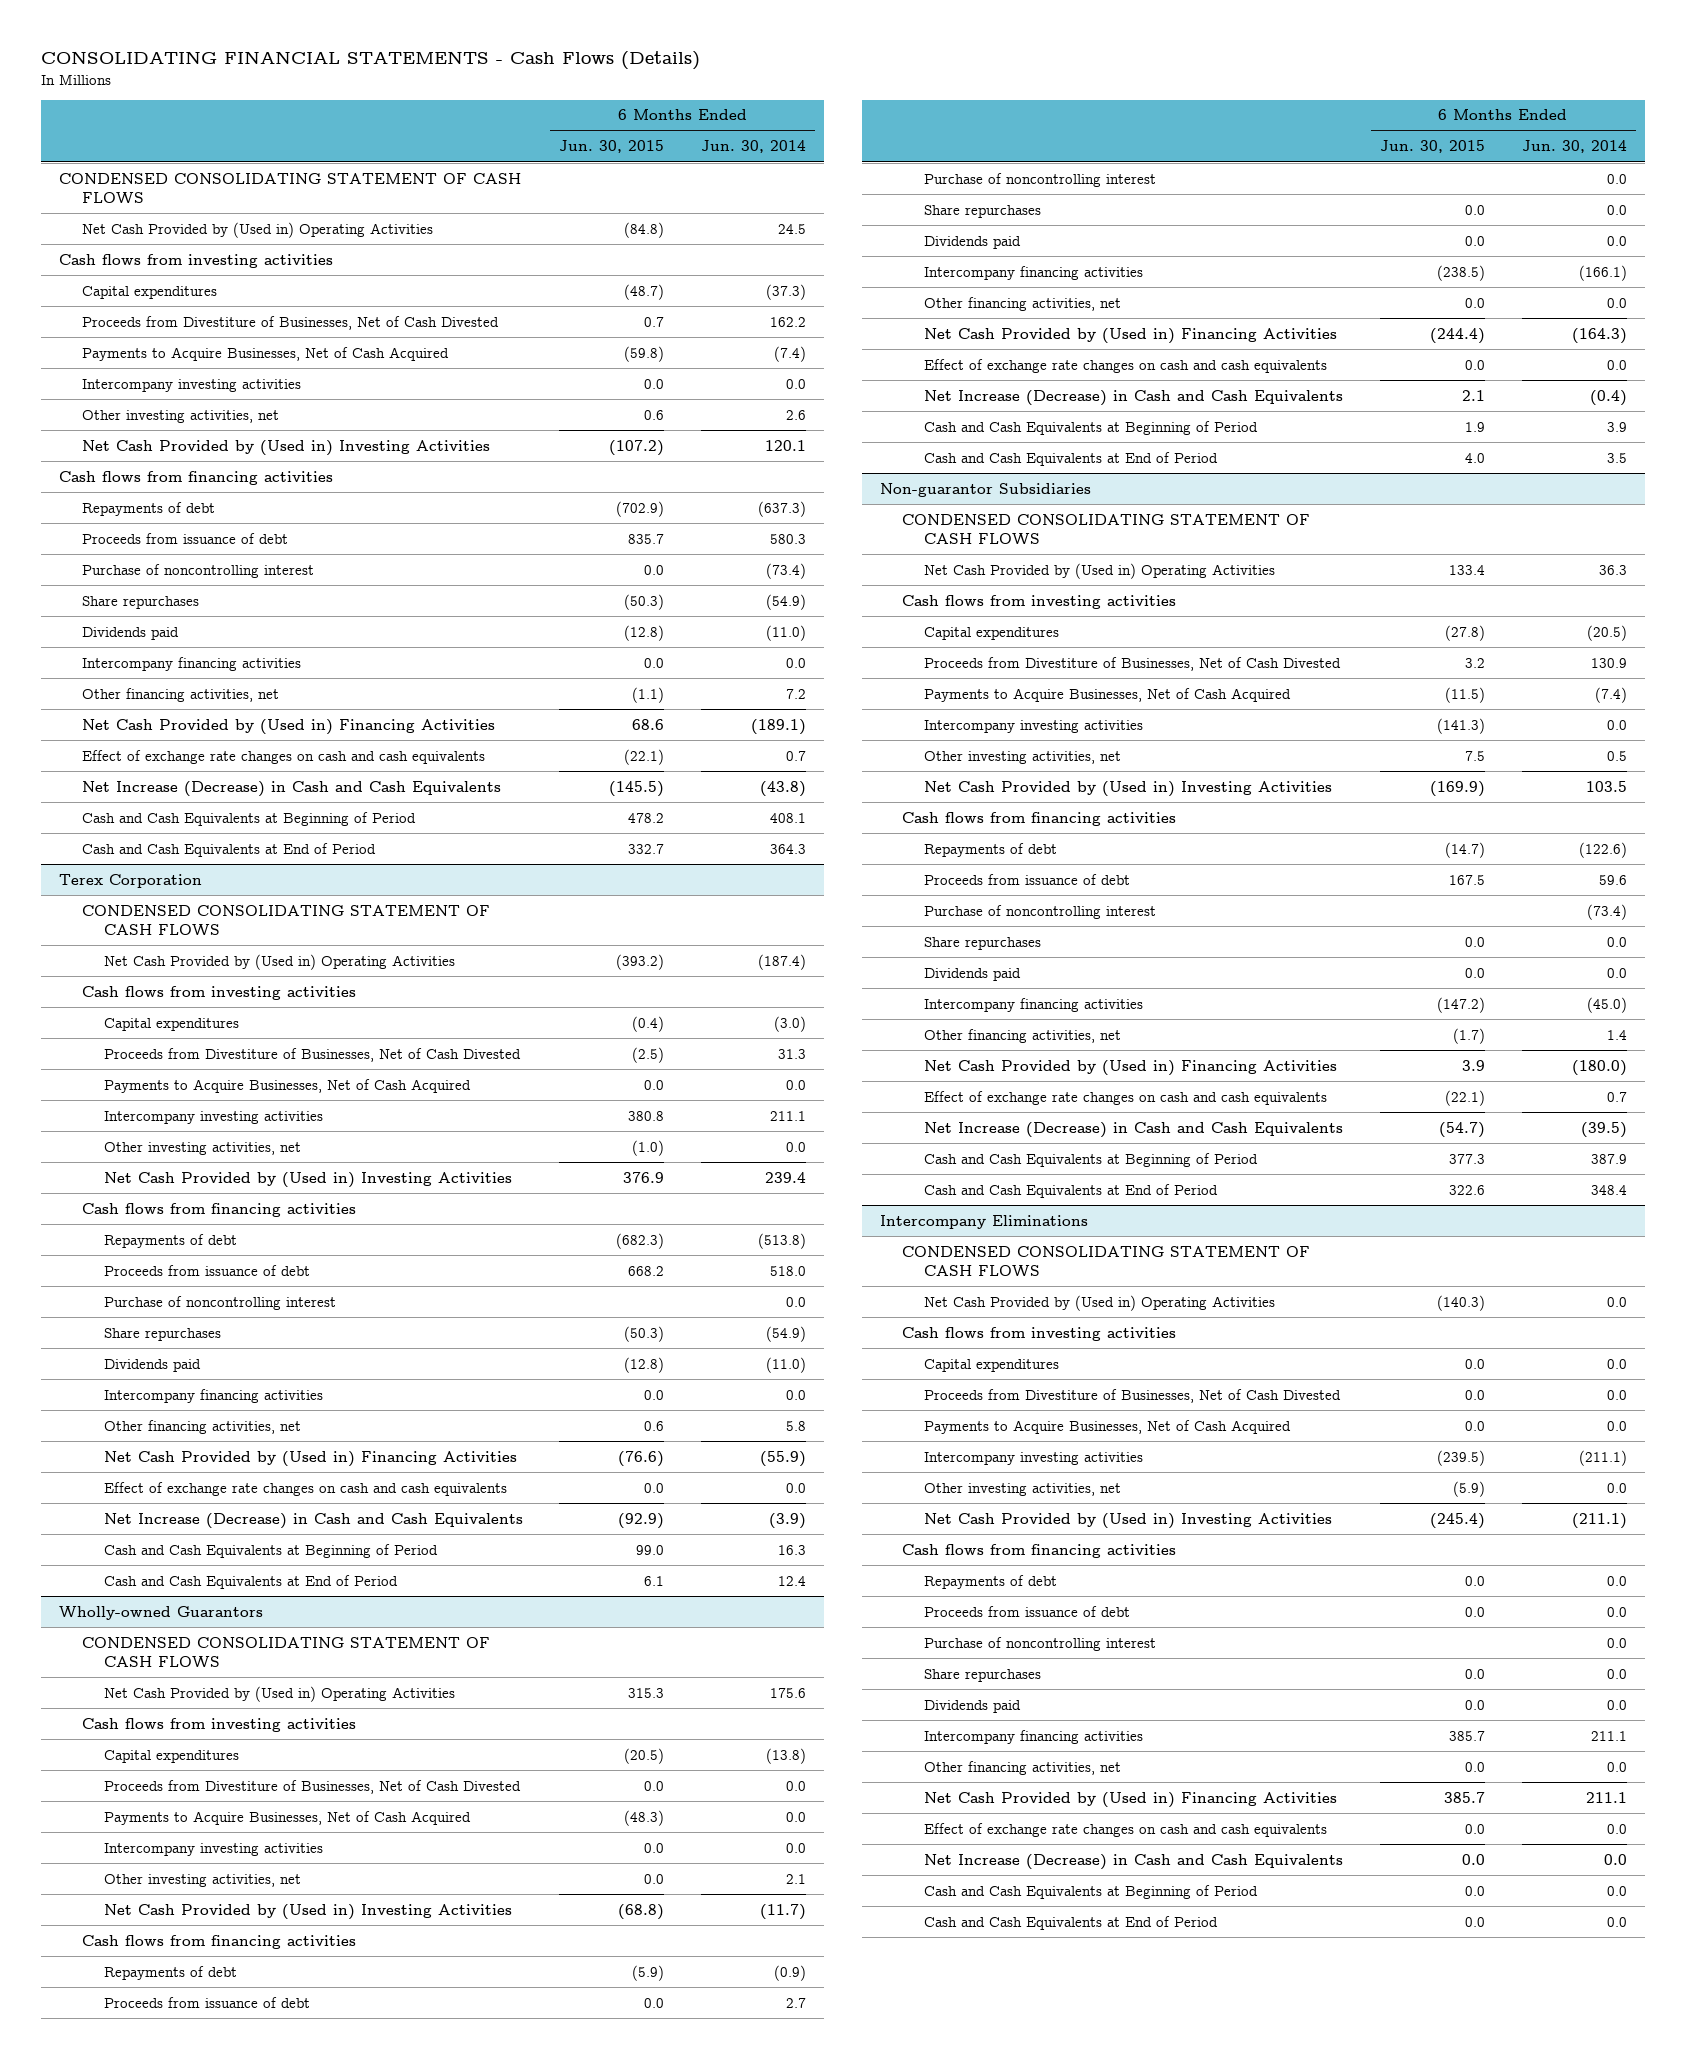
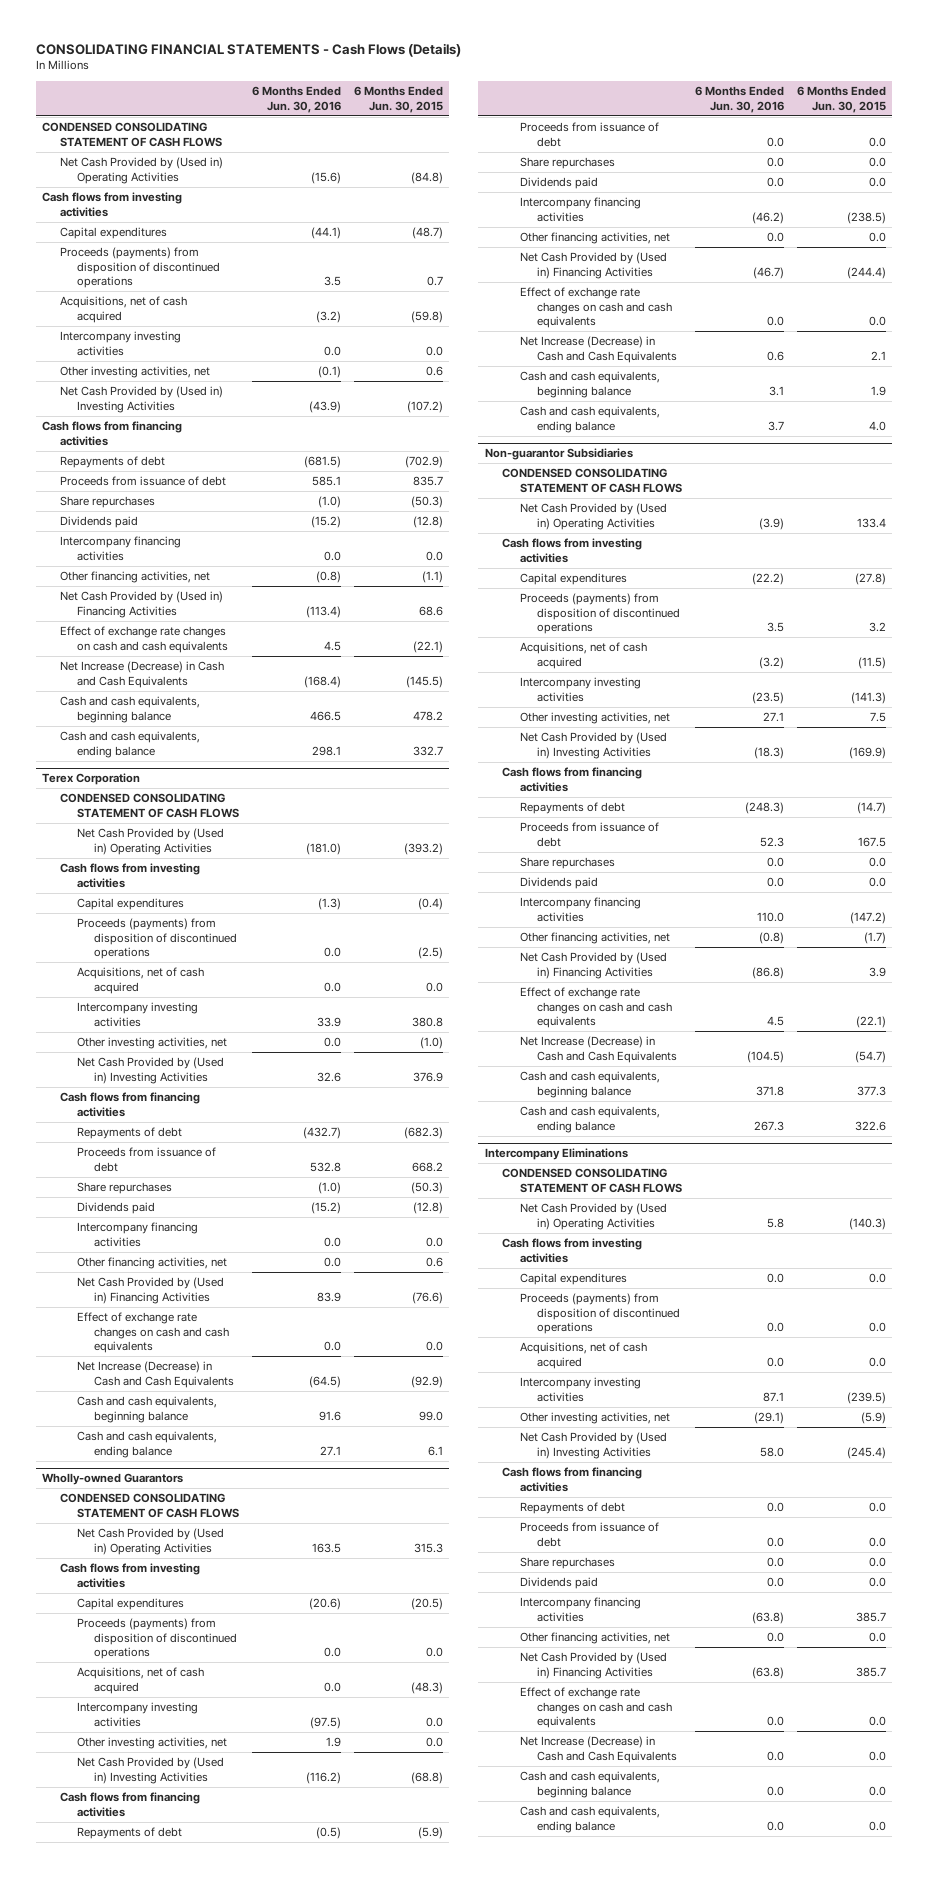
[700,140,806,154] Jun. 30, 2014 -> none
none -> [251,86,341,113] 6 Months Ended Jun. 30, 2016
[81,315,499,330] Proceeds from Divestiture of Businesses, Net of Cash Divested -> [59,247,221,289] Proceeds (payments) from disposition of discontinued operations
[81,346,449,361] Payments to Acquire Businesses, Net of Cash Acquired -> [59,296,187,323] Acquisitions, net of cash acquired
[81,563,314,578] Purchase of noncontrolling interest -> none
[81,811,416,826] Cash and Cash Equivalents at Beginning of Period -> [59,696,200,723] Cash and cash equivalents, beginning balance
[81,842,376,857] Cash and Cash Equivalents at End of Period -> [59,731,200,758] Cash and cash equivalents, ending balance
[103,1078,471,1093] Payments to Acquire Businesses, Net of Cash Acquired -> none
[103,1047,521,1062] Proceeds from Divestiture of Businesses, Net of Cash Divested -> [77,918,238,960] Proceeds (payments) from disposition of discontinued operations
none -> [77,967,205,994] Acquisitions, net of cash acquired
[103,1295,336,1310] Purchase of noncontrolling interest -> none
[103,1574,398,1589] Cash and Cash Equivalents at End of Period -> none
[103,1543,438,1558] Cash and Cash Equivalents at Beginning of Period -> [77,1396,218,1423] Cash and cash equivalents, beginning balance
none -> [77,1431,218,1458] Cash and cash equivalents, ending balance
[103,1779,521,1794] Proceeds from Divestiture of Businesses, Net of Cash Divested -> [77,1618,238,1660] Proceeds (payments) from disposition of discontinued operations
[103,1810,471,1825] Payments to Acquire Businesses, Net of Cash Acquired -> [77,1667,205,1694] Acquisitions, net of cash acquired
[924,172,1157,187] Purchase of noncontrolling interest -> none
[924,451,1219,466] Cash and Cash Equivalents at End of Period -> none
[924,420,1259,435] Cash and Cash Equivalents at Beginning of Period -> [519,371,660,398] Cash and cash equivalents, beginning balance
none -> [519,406,660,433] Cash and cash equivalents, ending balance
[924,656,1342,671] Proceeds from Divestiture of Businesses, Net of Cash Divested -> [519,593,681,635] Proceeds (payments) from disposition of discontinued operations
[924,687,1292,702] Payments to Acquire Businesses, Net of Cash Acquired -> [519,642,647,669] Acquisitions, net of cash acquired
[924,904,1157,919] Purchase of noncontrolling interest -> none
[924,1152,1259,1167] Cash and Cash Equivalents at Beginning of Period -> [519,1071,660,1098] Cash and cash equivalents, beginning balance
[924,1183,1219,1198] Cash and Cash Equivalents at End of Period -> [519,1106,660,1133] Cash and cash equivalents, ending balance
[924,1419,1292,1434] Payments to Acquire Businesses, Net of Cash Acquired -> none
[924,1388,1342,1403] Proceeds from Divestiture of Businesses, Net of Cash Divested -> [519,1293,681,1335] Proceeds (payments) from disposition of discontinued operations
none -> [519,1342,647,1369] Acquisitions, net of cash acquired
[924,1636,1157,1651] Purchase of noncontrolling interest -> none
[924,1915,1219,1930] Cash and Cash Equivalents at End of Period -> none
[924,1884,1259,1899] Cash and Cash Equivalents at Beginning of Period -> [519,1771,660,1798] Cash and cash equivalents, beginning balance
none -> [519,1806,660,1833] Cash and cash equivalents, ending balance

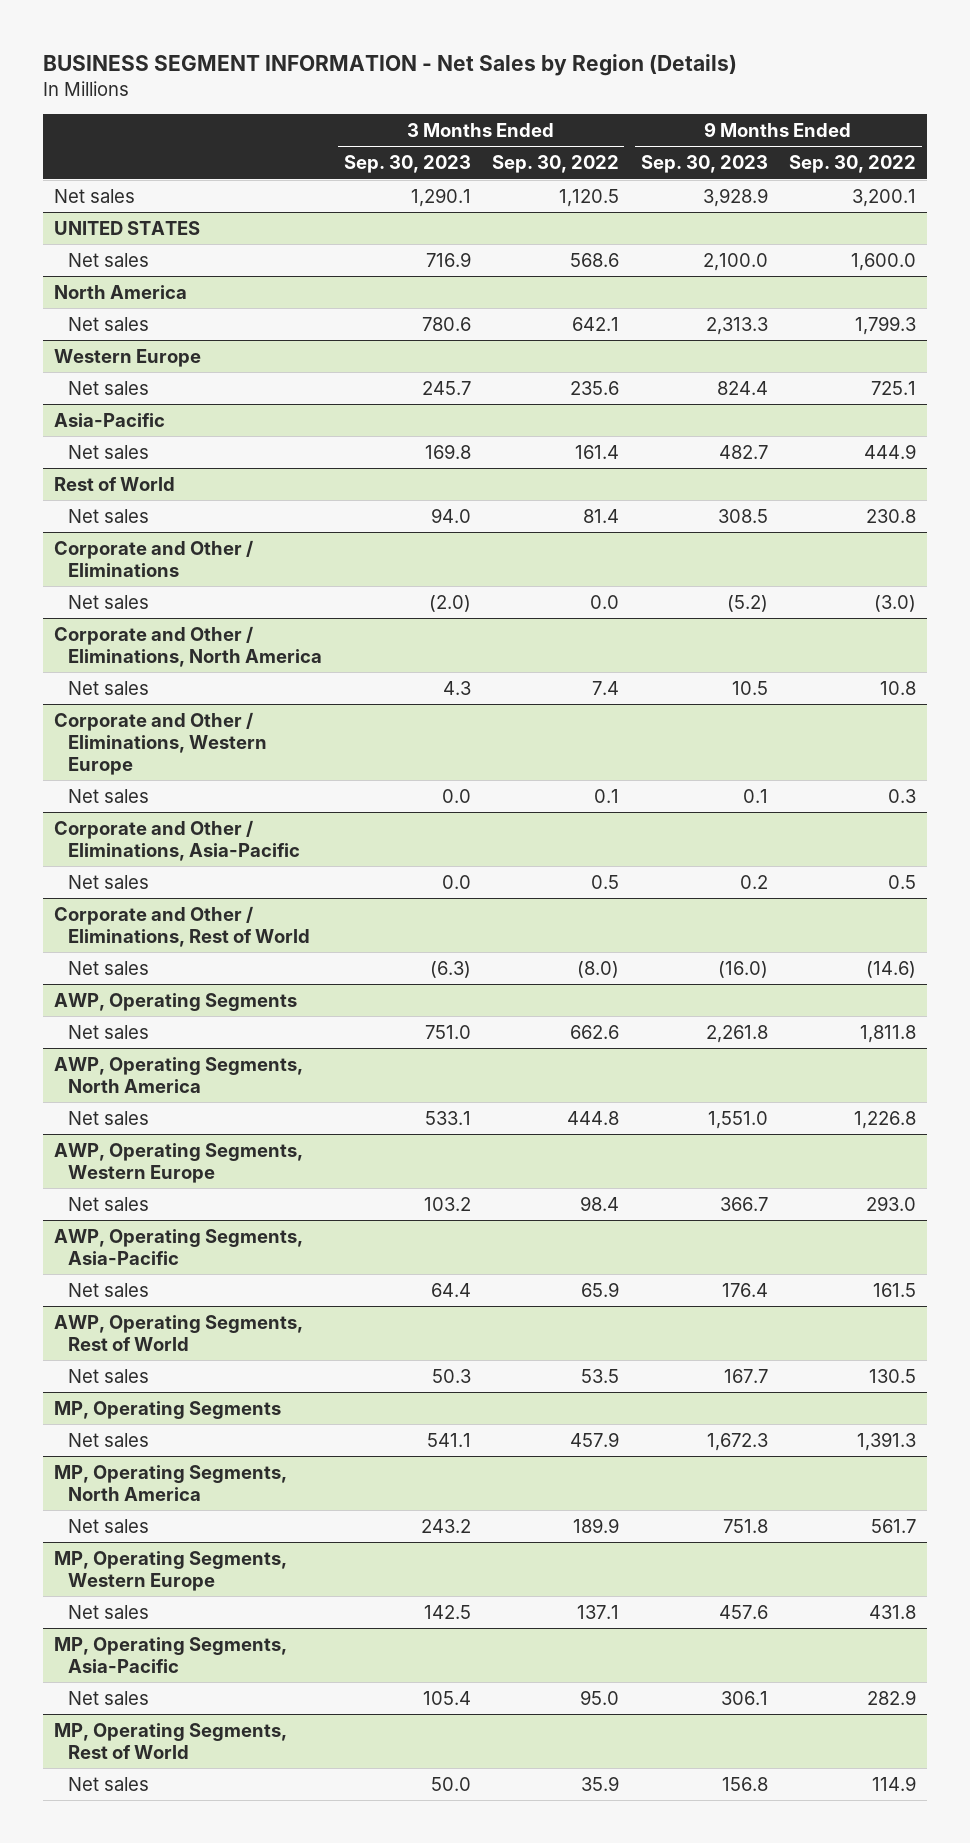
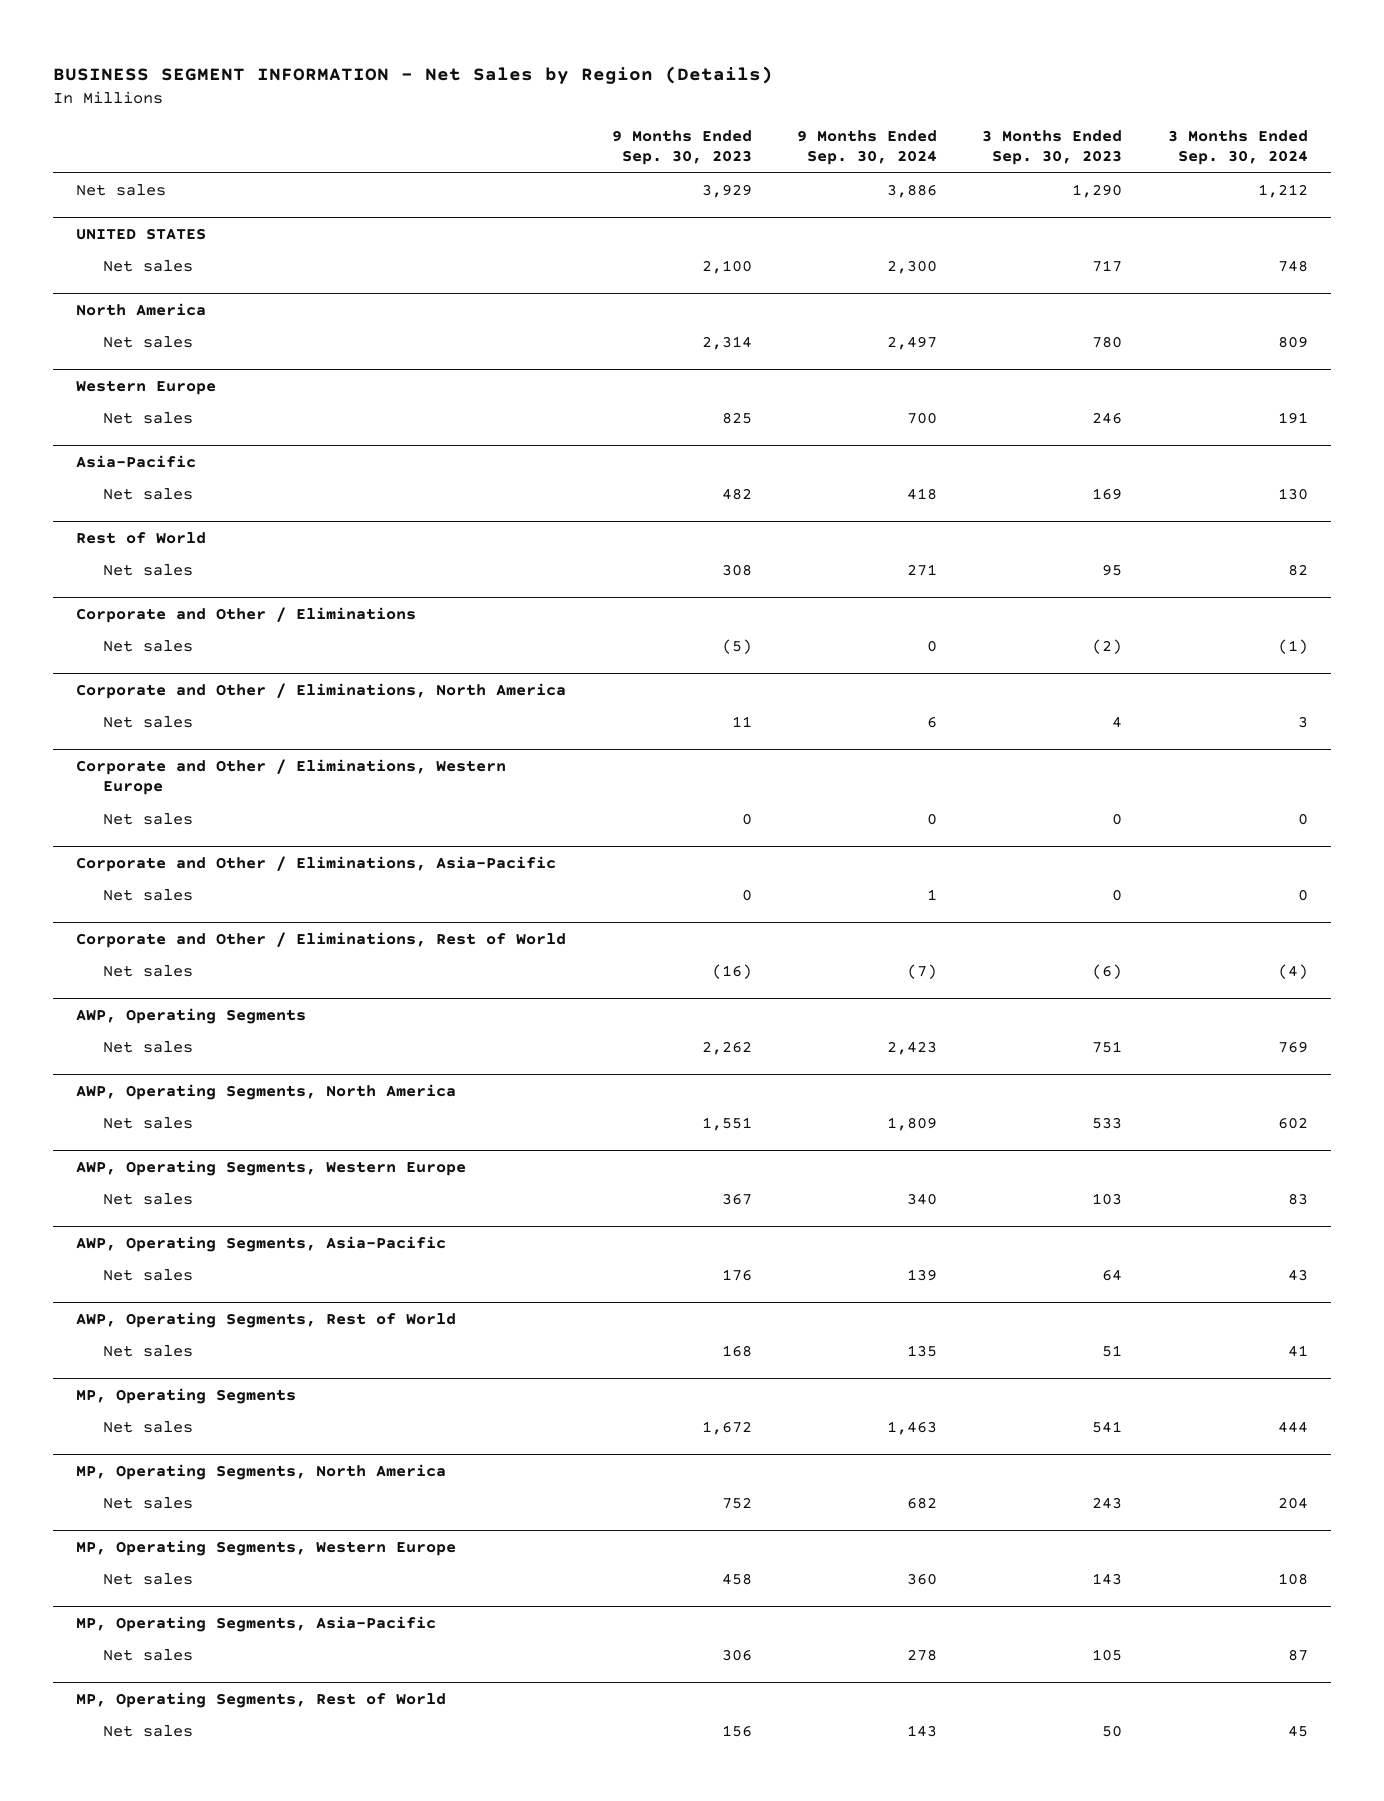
[492,155,620,174] Sep. 30, 2022 -> none
[789,155,917,174] Sep. 30, 2022 -> none
none -> [796,129,937,166] 9 Months Ended Sep. 30, 2024
none -> [1167,129,1308,166] 3 Months Ended Sep. 30, 2024
[410,187,471,207] 1,290.1 -> [1072,184,1123,199] 1,290
[702,187,768,207] 3,928.9 -> [701,184,752,199] 3,929
[425,251,471,267] 716.9 -> [1092,260,1123,273] 717
[702,252,768,271] 2,100.0 -> [701,260,752,275] 2,100
[421,316,471,331] 780.6 -> [1092,336,1123,349] 780
[705,316,768,335] 2,313.3 -> [701,336,752,351] 2,314
[421,380,471,395] 245.7 -> [1092,412,1123,425] 246
[716,380,768,395] 824.4 -> [721,412,752,425] 825
[424,443,471,459] 169.8 -> [1092,488,1123,501] 169
[718,444,768,459] 482.7 -> [721,488,752,501] 482
[430,507,471,523] 94.0 -> [1102,564,1123,577] 95
[717,508,768,523] 308.5 -> [721,564,752,577] 308
[428,594,471,612] (2.0) -> [1092,639,1123,655] (2)
[726,594,768,612] (5.2) -> [721,639,752,655] (5)
[442,680,471,695] 4.3 -> [1112,716,1123,729] 4
[731,680,768,695] 10.5 -> [731,716,752,728] 11
[441,788,471,803] 0.0 -> [1112,813,1123,826] 0
[742,788,768,803] 0.1 -> [741,813,752,826] 0
[441,874,471,889] 0.0 -> [1112,889,1123,902] 0
[739,874,768,889] 0.2 -> [741,889,752,902] 0
[429,960,471,978] (6.3) -> [1092,964,1123,980] (6)
[717,960,768,978] (16.0) -> [711,964,752,980] (16)
[424,1024,471,1039] 751.0 -> [1092,1041,1123,1054] 751
[705,1024,768,1043] 2,261.8 -> [701,1041,752,1056] 2,262
[424,1110,471,1125] 533.1 -> [1092,1117,1123,1130] 533
[707,1110,768,1129] 1,551.0 -> [701,1117,752,1132] 1,551
[423,1196,471,1211] 103.2 -> [1092,1193,1123,1206] 103
[719,1196,768,1211] 366.7 -> [721,1193,752,1206] 367
[430,1282,471,1297] 64.4 -> [1102,1269,1123,1282] 64
[721,1282,768,1297] 176.4 -> [721,1269,752,1282] 176
[431,1368,471,1383] 50.3 -> [1102,1345,1123,1358] 51
[723,1368,768,1383] 167.7 -> [721,1345,752,1358] 168
[426,1432,471,1447] 541.1 -> [1092,1421,1123,1434] 541
[706,1432,768,1451] 1,672.3 -> [701,1421,752,1436] 1,672
[420,1518,471,1533] 243.2 -> [1092,1497,1123,1510] 243
[722,1518,768,1533] 751.8 -> [721,1497,752,1510] 752
[423,1604,471,1619] 142.5 -> [1092,1573,1123,1586] 143
[718,1604,768,1619] 457.6 -> [721,1573,752,1586] 458
[422,1690,471,1705] 105.4 -> [1092,1649,1123,1662] 105
[720,1690,768,1705] 306.1 -> [721,1649,752,1662] 306
[430,1776,471,1791] 50.0 -> [1102,1725,1123,1738] 50
[721,1776,768,1791] 156.8 -> [721,1725,752,1738] 156

